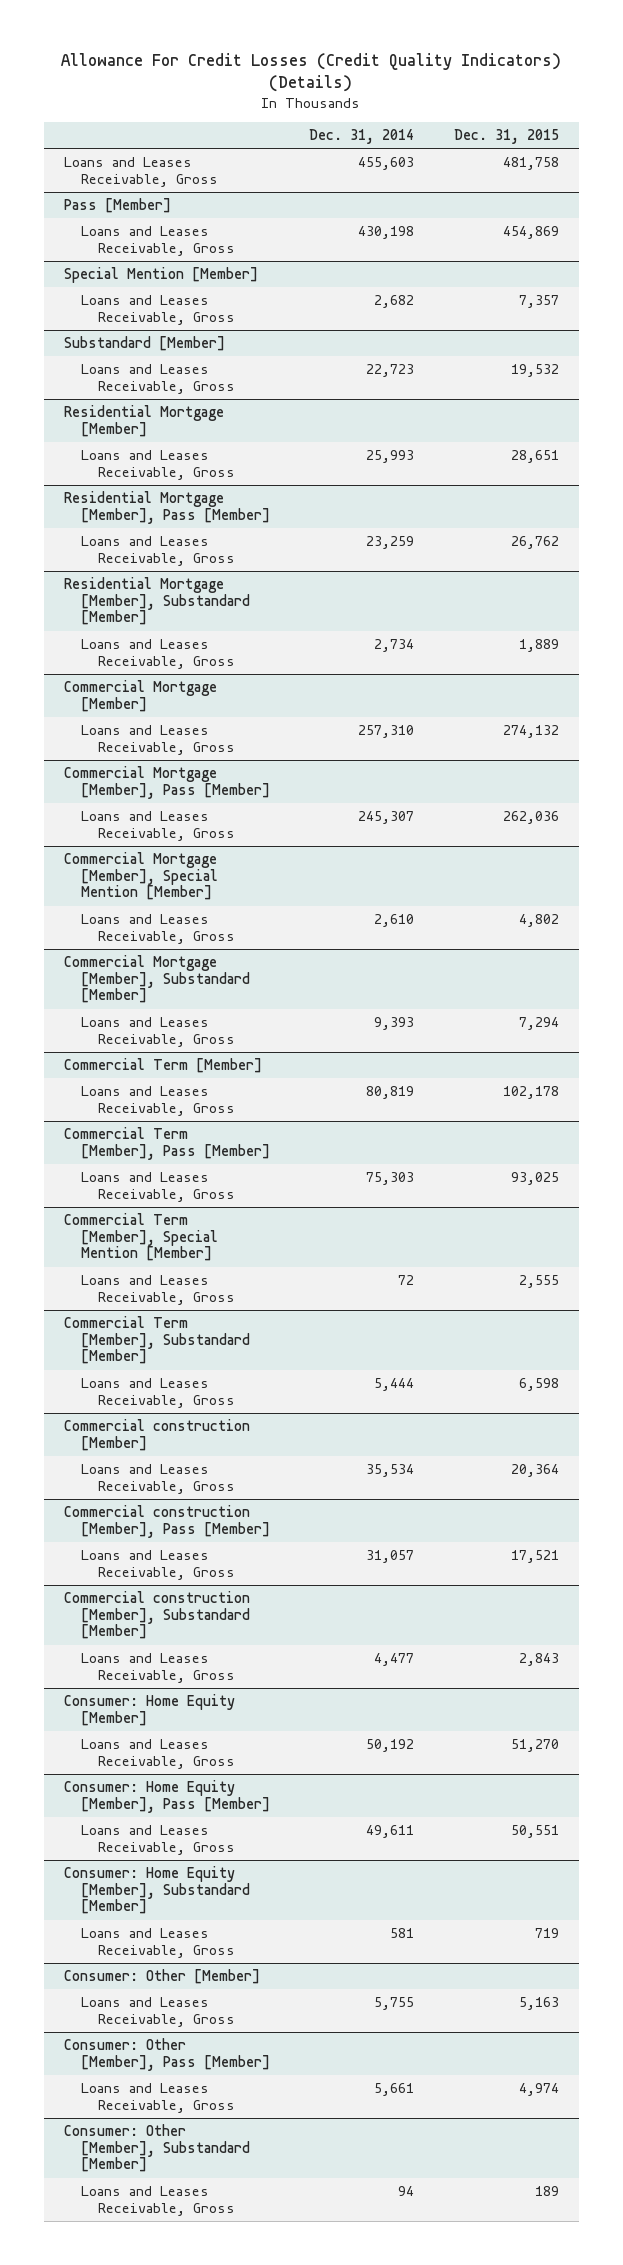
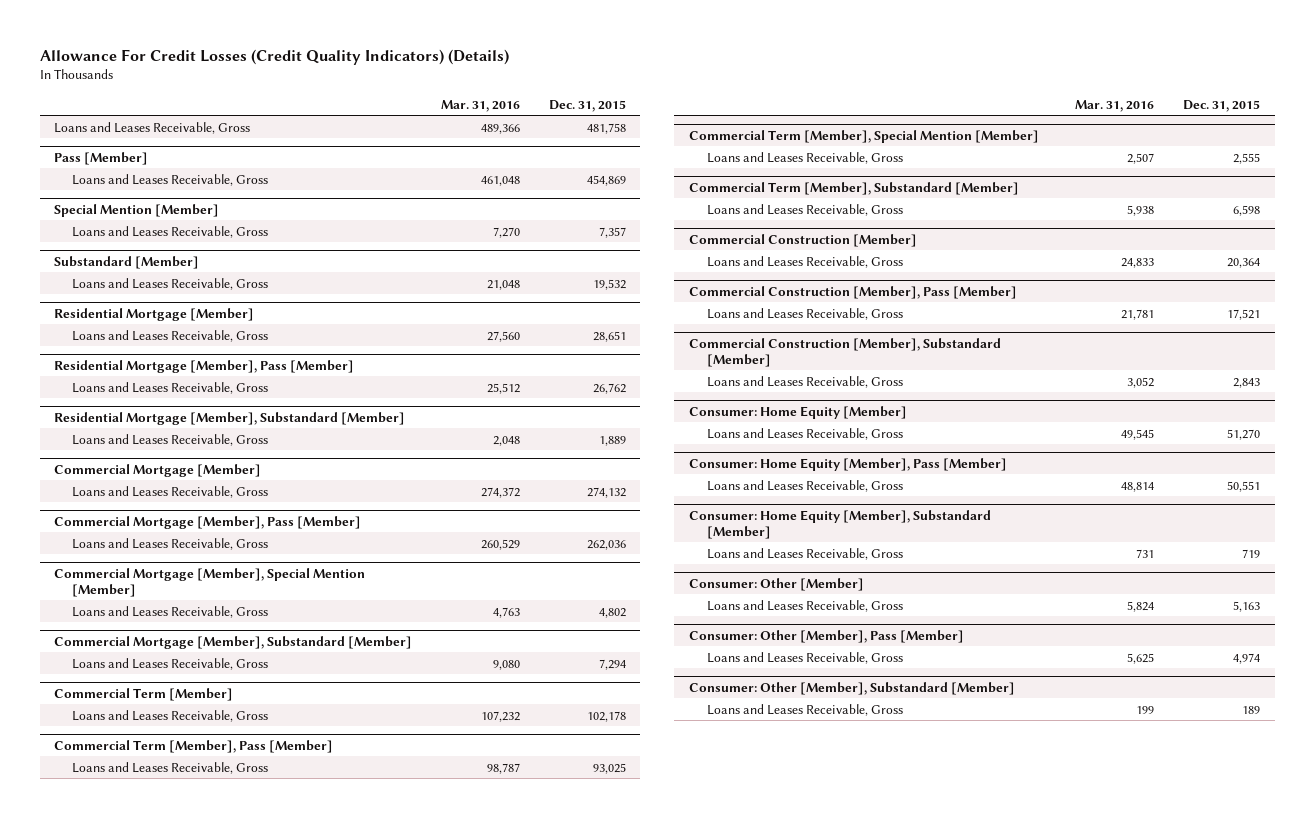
[309,129,415,145] Dec. 31, 2014 -> none
none -> [440,99,520,112] Mar. 31, 2016
[63,1419,250,1451] Commercial construction [Member] -> [688,233,917,247] Commercial Construction [Member]
[63,1505,270,1538] Commercial construction [Member], Pass [Member] -> [688,285,1017,299] Commercial Construction [Member], Pass [Member]
[63,1591,250,1640] Commercial construction [Member], Substandard [Member] -> [688,337,1001,367] Commercial Construction [Member], Substandard [Member]

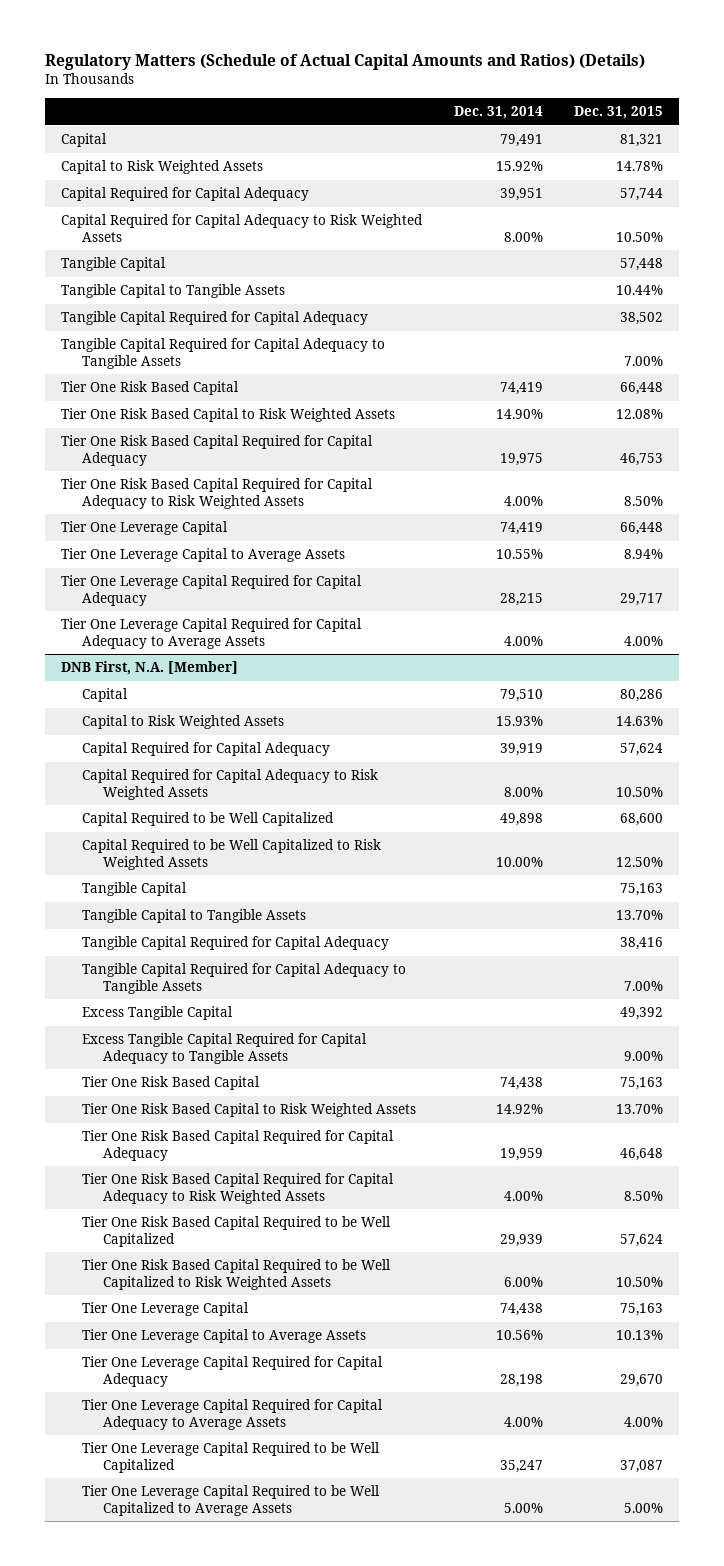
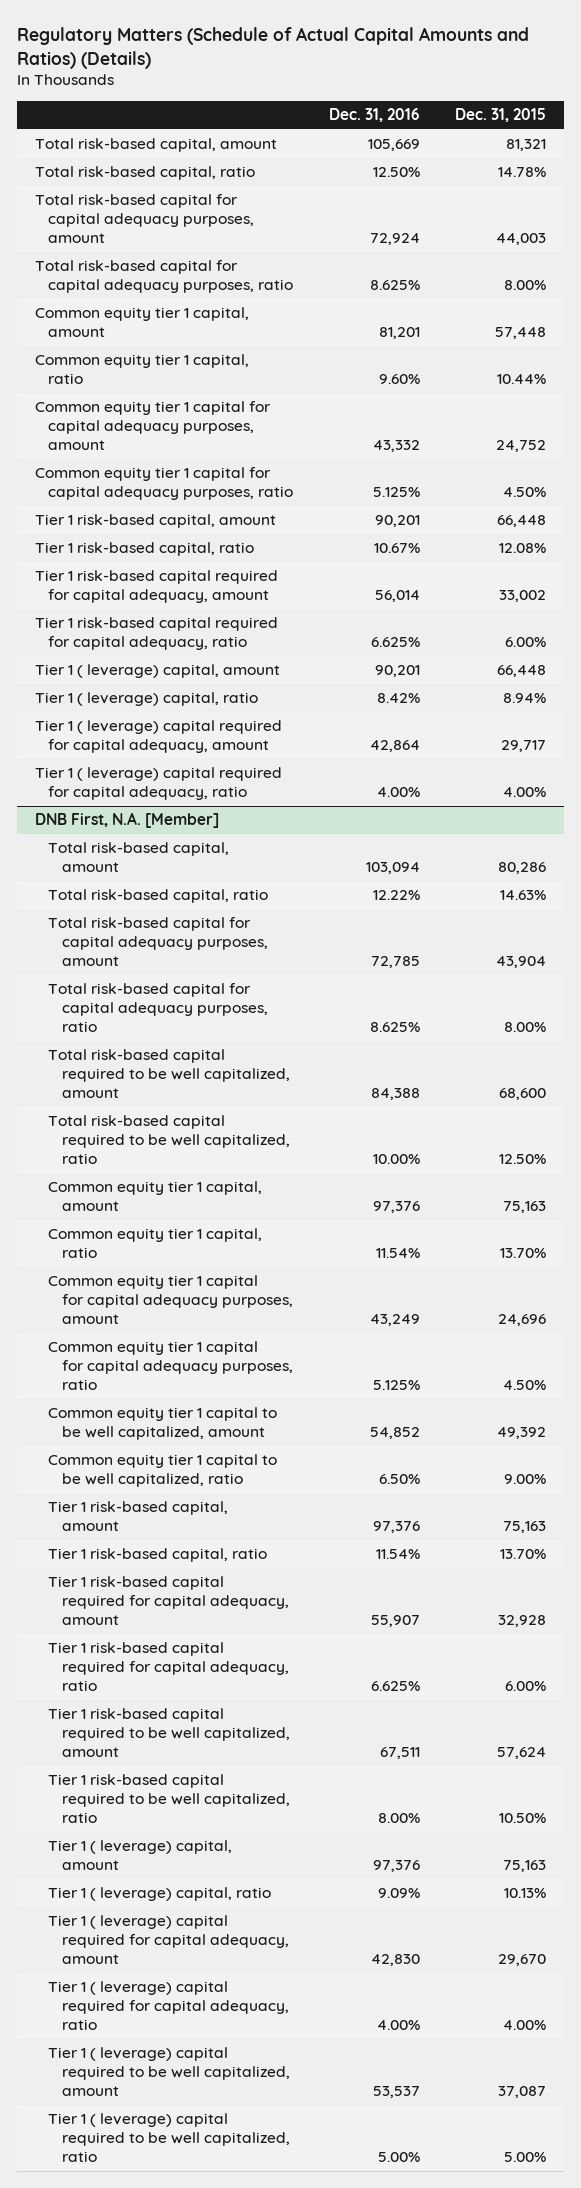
[453,106,543,120] Dec. 31, 2014 -> none
none -> [328,108,420,123] Dec. 31, 2016
[60,311,368,326] Tangible Capital Required for Capital Adequacy -> none
[60,338,385,369] Tangible Capital Required for Capital Adequacy to Tangible Assets -> none
[60,133,107,148] Capital -> [34,138,277,153] Total risk-based capital, amount
[60,160,263,175] Capital to Risk Weighted Assets -> [34,166,255,181] Total risk-based capital, ratio
[60,187,309,202] Capital Required for Capital Adequacy -> [34,194,255,244] Total risk-based capital for capital adequacy purposes, amount
[620,188,664,202] 57,744 -> [496,233,547,246] 44,003
[60,214,423,242] Capital Required for Capital Adequacy to Risk Weighted Assets -> [34,260,294,294] Total risk-based capital for capital adequacy purposes, ratio
[616,231,664,242] 10.50% -> [504,280,547,291] 8.00%
[60,257,166,272] Tangible Capital -> [34,307,249,338] Common equity tier 1 capital, amount
[60,284,285,299] Tangible Capital to Tangible Assets -> [34,354,249,385] Common equity tier 1 capital, ratio
none -> [34,401,271,451] Common equity tier 1 capital for capital adequacy purposes, amount
none -> [34,467,294,501] Common equity tier 1 capital for capital adequacy purposes, ratio
[60,381,239,396] Tier One Risk Based Capital -> [34,514,276,529] Tier 1 risk-based capital, amount
[60,408,395,423] Tier One Risk Based Capital to Risk Weighted Assets -> [34,542,254,557] Tier 1 risk-based capital, ratio
[60,435,373,466] Tier One Risk Based Capital Required for Capital Adequacy -> [34,570,278,604] Tier 1 risk-based capital required for capital adequacy, amount
[620,452,664,466] 46,753 -> [499,590,547,603] 33,002
[60,478,373,509] Tier One Risk Based Capital Required for Capital Adequacy to Risk Weighted Assets -> [34,617,278,651] Tier 1 risk-based capital required for capital adequacy, ratio
[624,495,664,506] 8.50% -> [505,637,547,648] 6.00%
[60,521,228,536] Tier One Leverage Capital -> [34,664,280,679] Tier 1 ( leverage) capital, amount
[60,548,345,563] Tier One Leverage Capital to Average Assets -> [34,692,258,707] Tier 1 ( leverage) capital, ratio
[60,575,362,606] Tier One Leverage Capital Required for Capital Adequacy -> [34,720,282,754] Tier 1 ( leverage) capital required for capital adequacy, amount
[60,618,362,649] Tier One Leverage Capital Required for Capital Adequacy to Average Assets -> [34,767,282,801] Tier 1 ( leverage) capital required for capital adequacy, ratio
[81,936,389,951] Tangible Capital Required for Capital Adequacy -> none
[81,963,406,994] Tangible Capital Required for Capital Adequacy to Tangible Assets -> none
[81,1033,367,1064] Excess Tangible Capital Required for Capital Adequacy to Tangible Assets -> none
[81,688,128,703] Capital -> [48,842,230,873] Total risk-based capital, amount
[81,715,284,730] Capital to Risk Weighted Assets -> [48,889,269,904] Total risk-based capital, ratio
[81,742,330,757] Capital Required for Capital Adequacy -> [48,917,269,967] Total risk-based capital for capital adequacy purposes, amount
[620,743,664,757] 57,624 -> [496,956,547,969] 43,904
[81,769,378,800] Capital Required for Capital Adequacy to Risk Weighted Assets -> [48,983,269,1033] Total risk-based capital for capital adequacy purposes, ratio
[616,786,664,797] 10.50% -> [504,1022,547,1033] 8.00%
[81,812,334,827] Capital Required to be Well Capitalized -> [48,1049,291,1099] Total risk-based capital required to be well capitalized, amount
[81,839,381,870] Capital Required to be Well Capitalized to Risk Weighted Assets -> [48,1115,291,1165] Total risk-based capital required to be well capitalized, ratio
[81,882,187,897] Tangible Capital -> [48,1181,263,1212] Common equity tier 1 capital, amount
[81,909,306,924] Tangible Capital to Tangible Assets -> [48,1228,263,1259] Common equity tier 1 capital, ratio
none -> [48,1275,294,1325] Common equity tier 1 capital for capital adequacy purposes, amount
none -> [48,1341,294,1391] Common equity tier 1 capital for capital adequacy purposes, ratio
[81,1006,233,1021] Excess Tangible Capital -> [48,1407,278,1441] Common equity tier 1 capital to be well capitalized, amount
none -> [48,1454,278,1488] Common equity tier 1 capital to be well capitalized, ratio
[81,1076,260,1091] Tier One Risk Based Capital -> [48,1501,229,1532] Tier 1 risk-based capital, amount
[81,1103,416,1118] Tier One Risk Based Capital to Risk Weighted Assets -> [48,1548,268,1563] Tier 1 risk-based capital, ratio
[81,1130,394,1161] Tier One Risk Based Capital Required for Capital Adequacy -> [48,1576,290,1626] Tier 1 risk-based capital required for capital adequacy, amount
[620,1147,664,1161] 46,648 -> [498,1615,547,1628] 32,928
[81,1173,394,1204] Tier One Risk Based Capital Required for Capital Adequacy to Risk Weighted Assets -> [48,1642,290,1692] Tier 1 risk-based capital required for capital adequacy, ratio
[624,1190,664,1201] 8.50% -> [505,1681,547,1692] 6.00%
[81,1216,391,1247] Tier One Risk Based Capital Required to be Well Capitalized -> [48,1708,291,1758] Tier 1 risk-based capital required to be well capitalized, amount
[81,1259,391,1290] Tier One Risk Based Capital Required to be Well Capitalized to Risk Weighted Assets -> [48,1774,291,1824] Tier 1 risk-based capital required to be well capitalized, ratio
[81,1302,249,1317] Tier One Leverage Capital -> [48,1840,233,1871] Tier 1 ( leverage) capital, amount
[81,1329,366,1344] Tier One Leverage Capital to Average Assets -> [48,1887,272,1902] Tier 1 ( leverage) capital, ratio
[81,1356,383,1387] Tier One Leverage Capital Required for Capital Adequacy -> [48,1915,290,1965] Tier 1 ( leverage) capital required for capital adequacy, amount
[81,1399,383,1430] Tier One Leverage Capital Required for Capital Adequacy to Average Assets -> [48,1981,290,2031] Tier 1 ( leverage) capital required for capital adequacy, ratio
[81,1442,380,1473] Tier One Leverage Capital Required to be Well Capitalized -> [48,2047,291,2097] Tier 1 ( leverage) capital required to be well capitalized, amount
[81,1485,380,1516] Tier One Leverage Capital Required to be Well Capitalized to Average Assets -> [48,2113,291,2163] Tier 1 ( leverage) capital required to be well capitalized, ratio

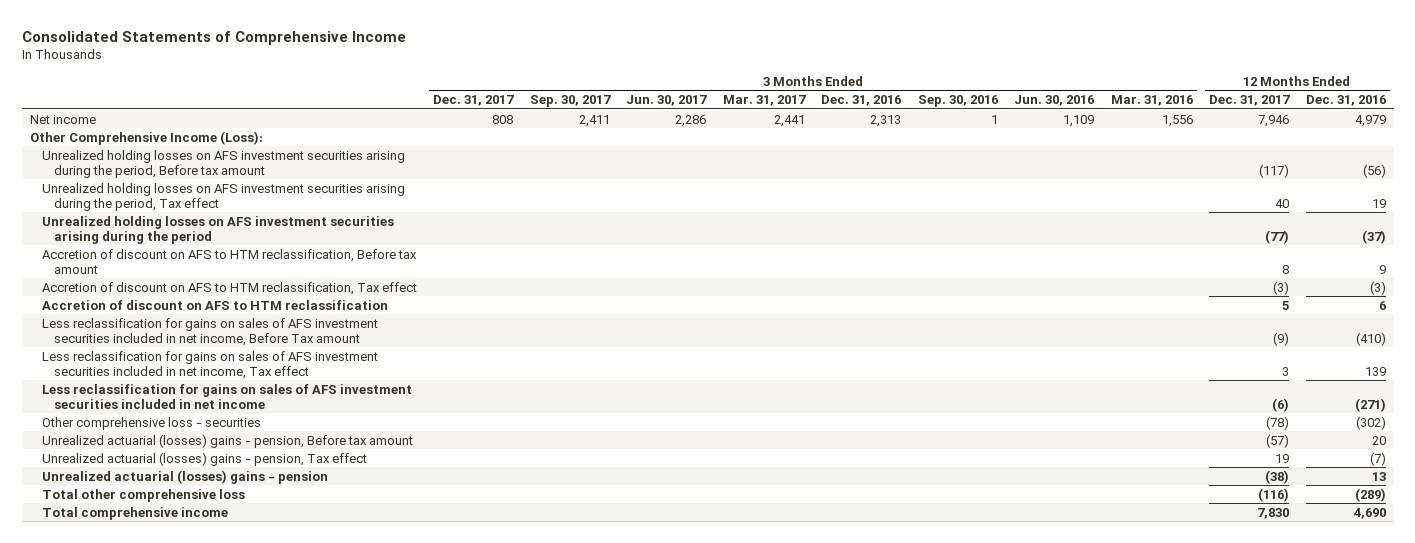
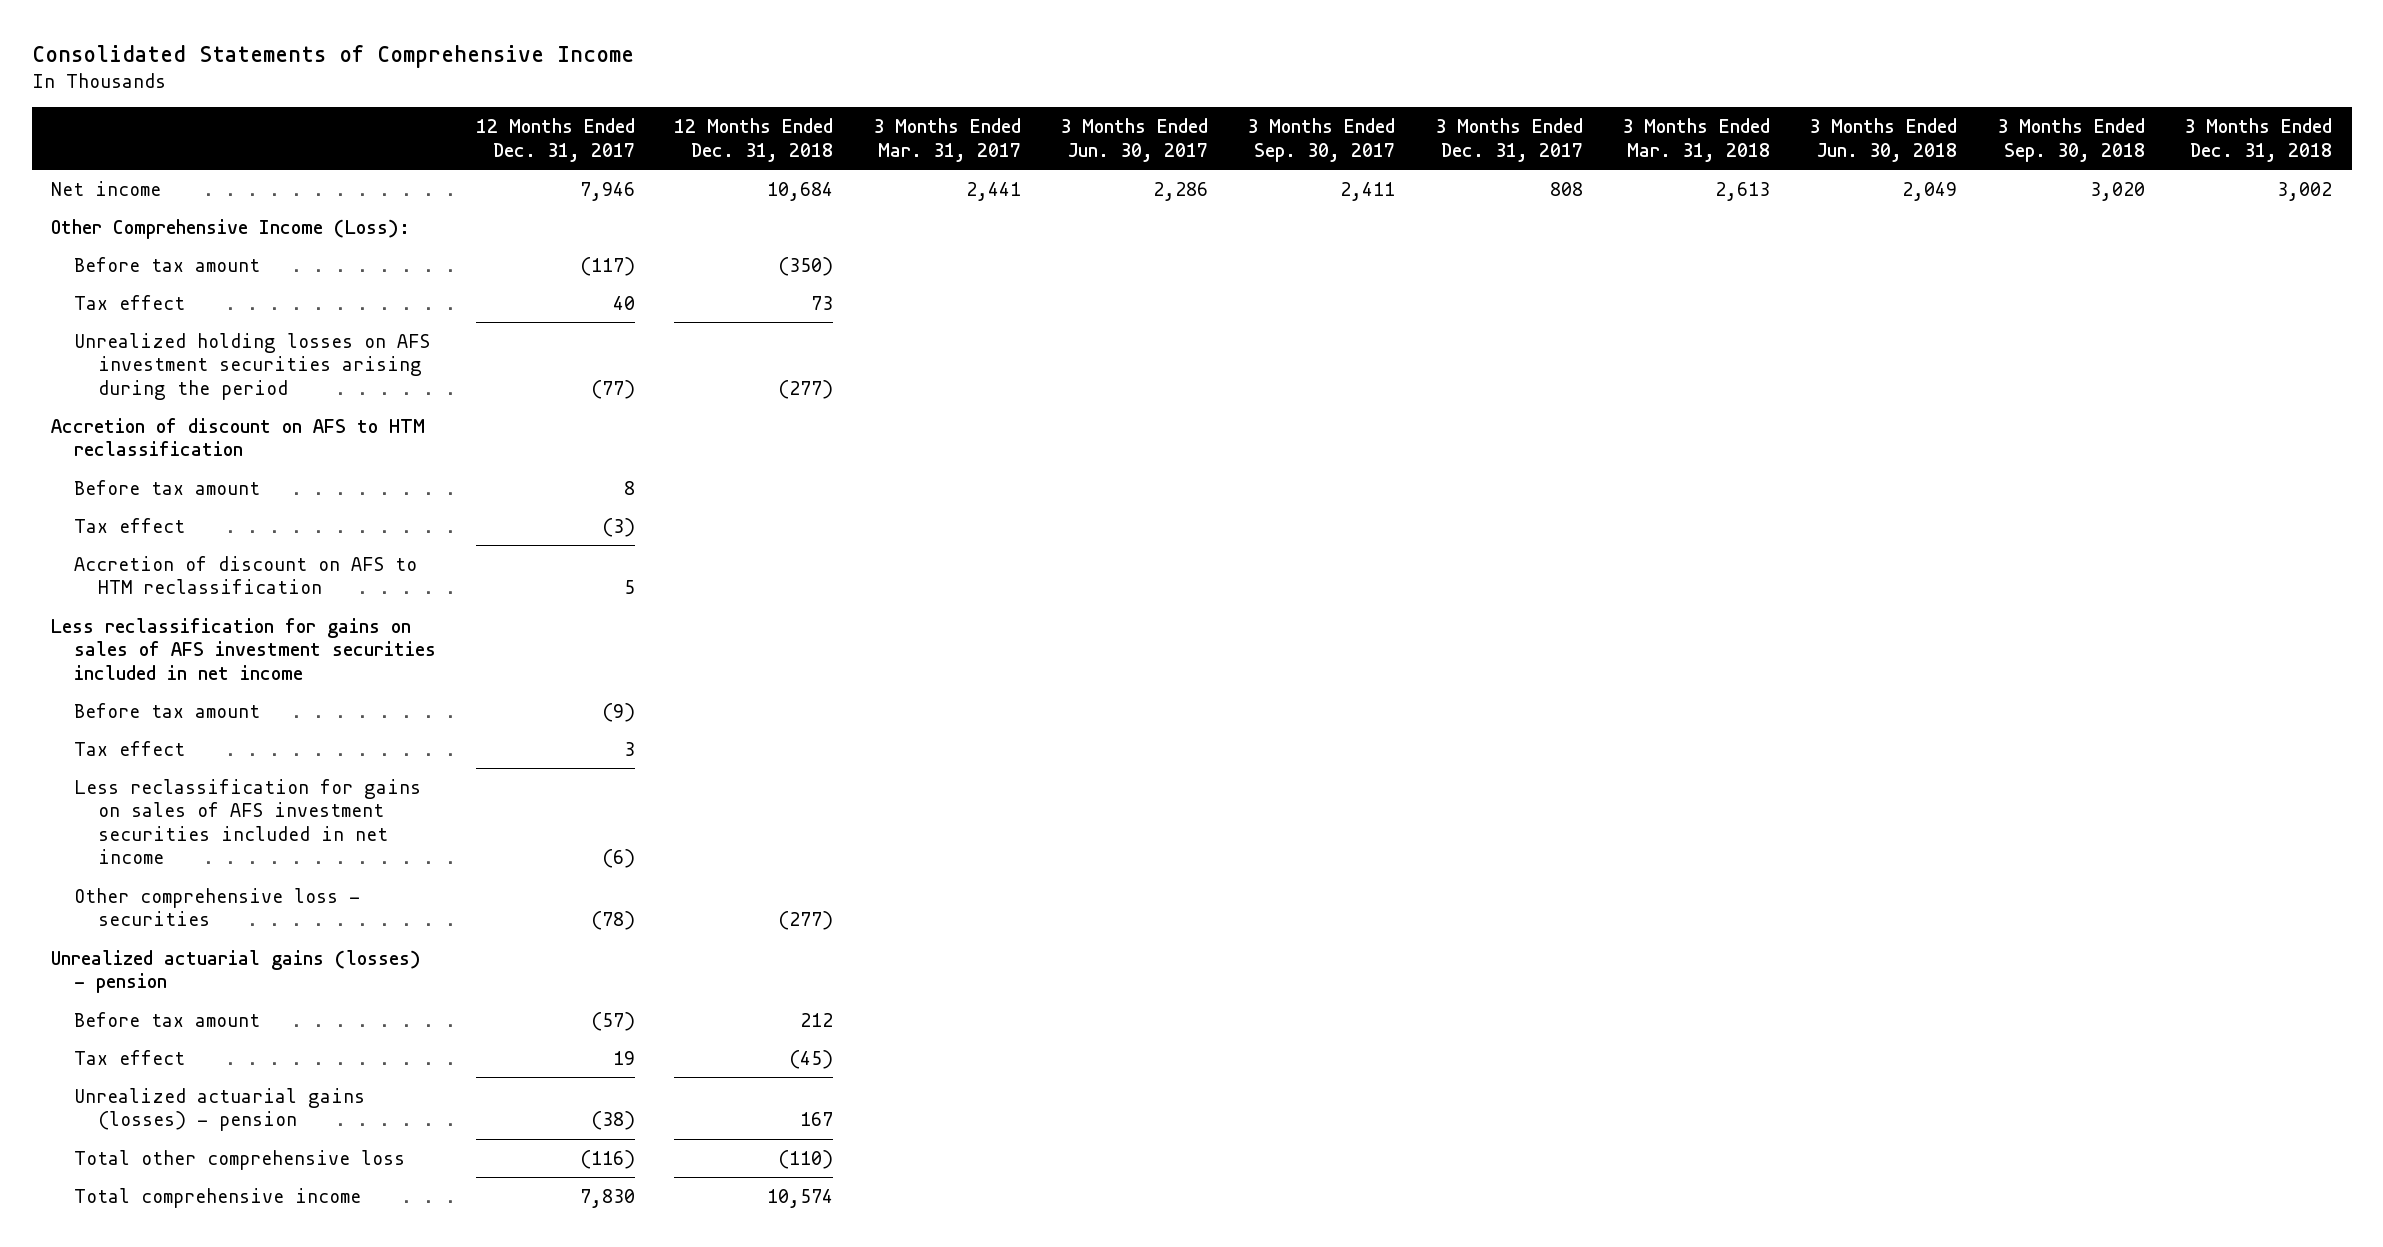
[821,95,902,107] Dec. 31, 2016 -> none
[917,95,998,108] Sep. 30, 2016 -> none
[1014,95,1095,107] Jun. 30, 2016 -> none
[1110,95,1193,107] Mar. 31, 2016 -> none
[1305,95,1386,107] Dec. 31, 2016 -> none
none -> [674,118,834,162] 12 Months Ended Dec. 31, 2018
none -> [1621,118,1770,162] 3 Months Ended Mar. 31, 2018
none -> [1809,118,1958,162] 3 Months Ended Jun. 30, 2018
none -> [1996,118,2145,162] 3 Months Ended Sep. 30, 2018
none -> [2184,118,2333,162] 3 Months Ended Dec. 31, 2018
[41,149,405,178] Unrealized holding losses on AFS investment securities arising during the period, Before tax amount -> [74,256,261,272] Before tax amount
[41,182,405,211] Unrealized holding losses on AFS investment securities arising during the period, Tax effect -> [74,294,186,310] Tax effect
none -> [51,417,426,457] Accretion of discount on AFS to HTM reclassification
[41,248,417,274] Accretion of discount on AFS to HTM reclassification, Before tax amount -> [74,479,261,495] Before tax amount
[41,281,417,295] Accretion of discount on AFS to HTM reclassification, Tax effect -> [74,517,186,533] Tax effect
none -> [51,617,437,680] Less reclassification for gains on sales of AFS investment securities included in net income
[41,317,378,346] Less reclassification for gains on sales of AFS investment securities included in net income, Before Tax amount -> [74,702,261,718] Before tax amount
[41,350,378,379] Less reclassification for gains on sales of AFS investment securities included in net income, Tax effect -> [74,740,186,756] Tax effect
none -> [51,949,422,994] Unrealized actuarial gains (losses) - pension
[41,433,413,448] Unrealized actuarial (losses) gains - pension, Before tax amount -> [74,1011,261,1027] Before tax amount
[41,451,367,466] Unrealized actuarial (losses) gains - pension, Tax effect -> [74,1049,186,1065] Tax effect
[41,469,328,484] Unrealized actuarial (losses) gains - pension -> [74,1087,366,1132] Unrealized actuarial gains (losses) - pension

